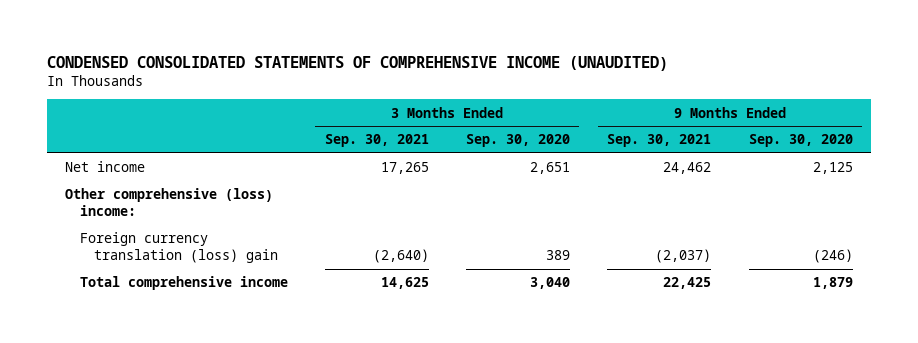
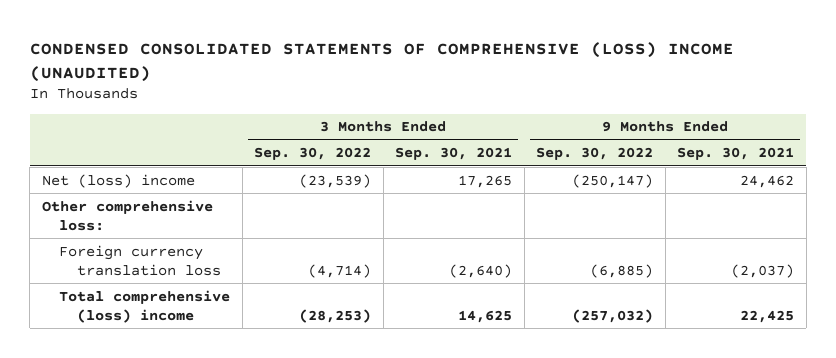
[46,55,668,71] CONDENSED CONSOLIDATED STATEMENTS OF COMPREHENSIVE INCOME (UNAUDITED) -> [29,41,734,82] CONDENSED CONSOLIDATED STATEMENTS OF COMPREHENSIVE (LOSS) INCOME (UNAUDITED)
[466,134,571,148] Sep. 30, 2020 -> none
[748,134,853,148] Sep. 30, 2020 -> none
none -> [254,147,372,161] Sep. 30, 2022
none -> [536,147,654,161] Sep. 30, 2022
[65,161,146,173] Net income -> [41,173,195,188] Net (loss) income
[65,188,274,217] Other comprehensive (loss) income: -> [41,199,213,231] Other comprehensive loss:
[79,232,278,264] Foreign currency translation (loss) gain -> [59,244,221,276] Foreign currency translation loss
[79,276,288,291] Total comprehensive income -> [59,289,231,323] Total comprehensive (loss) income

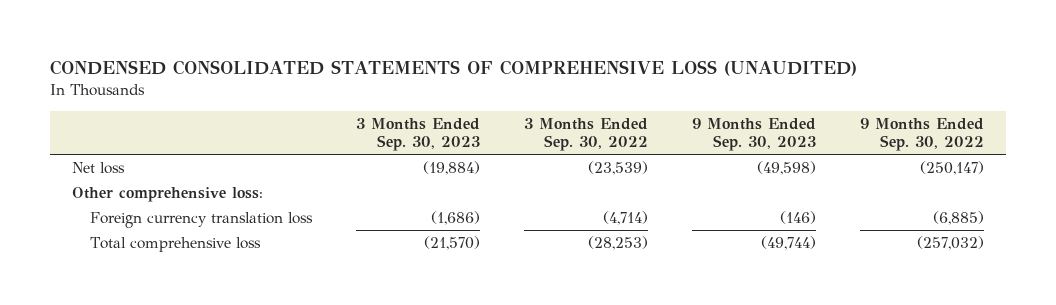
[29,41,734,82] CONDENSED CONSOLIDATED STATEMENTS OF COMPREHENSIVE (LOSS) INCOME (UNAUDITED) -> [50,60,858,77] CONDENSED CONSOLIDATED STATEMENTS OF COMPREHENSIVE LOSS (UNAUDITED)
[395,147,513,161] Sep. 30, 2021 -> none
[677,147,795,161] Sep. 30, 2021 -> none
none -> [356,117,481,152] 3 Months Ended Sep. 30, 2023
none -> [692,117,817,152] 9 Months Ended Sep. 30, 2023
[41,173,195,188] Net (loss) income -> [72,161,126,174] Net loss
[59,289,231,323] Total comprehensive (loss) income -> [90,236,262,252] Total comprehensive loss

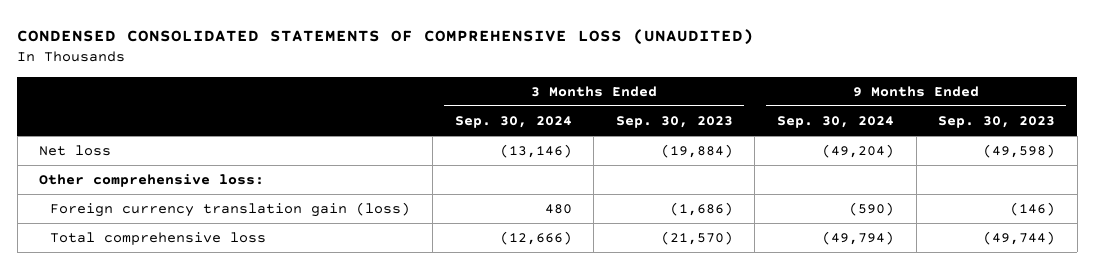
[524,117,649,152] 3 Months Ended Sep. 30, 2022 -> none
[859,117,984,152] 9 Months Ended Sep. 30, 2022 -> none
none -> [454,115,572,128] Sep. 30, 2024
none -> [776,115,894,128] Sep. 30, 2024
[90,211,314,228] Foreign currency translation loss -> [50,202,411,218] Foreign currency translation gain (loss)

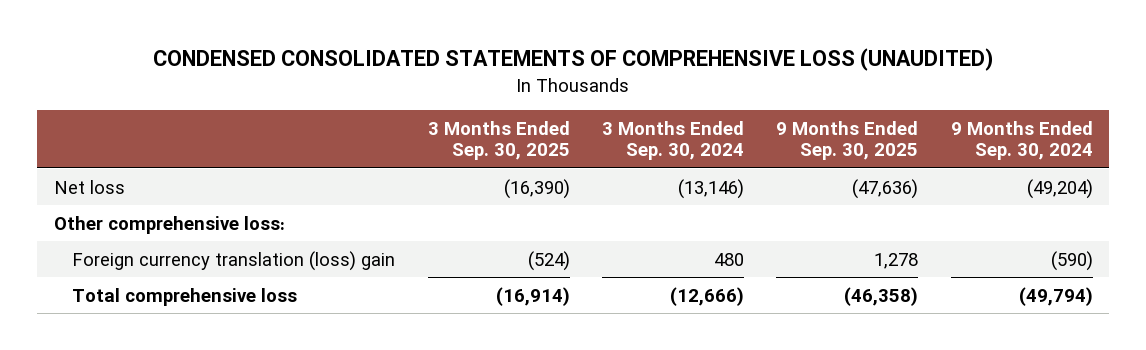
[615,115,733,128] Sep. 30, 2023 -> none
[938,115,1056,128] Sep. 30, 2023 -> none
none -> [427,120,570,161] 3 Months Ended Sep. 30, 2025
none -> [776,120,919,161] 9 Months Ended Sep. 30, 2025
[50,202,411,218] Foreign currency translation gain (loss) -> [72,250,396,271] Foreign currency translation (loss) gain

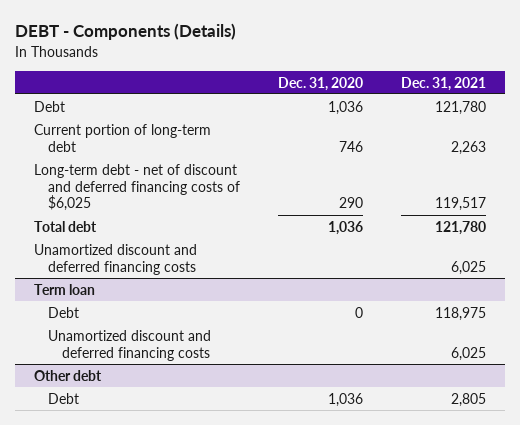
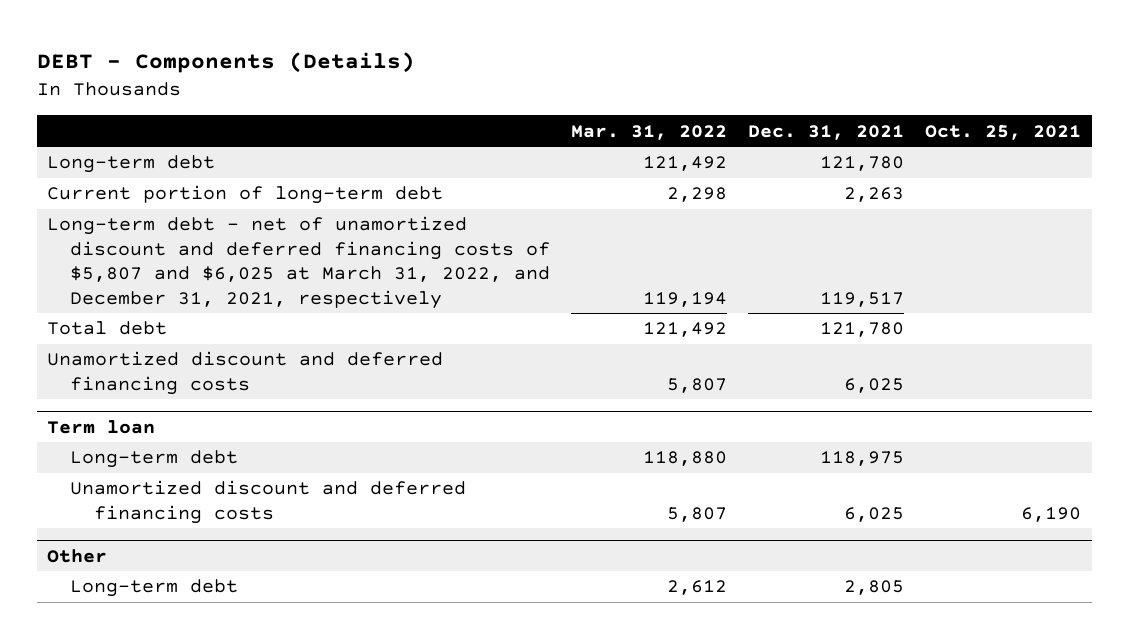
[277,76,363,91] Dec. 31, 2020 -> none
none -> [571,124,728,140] Mar. 31, 2022
none -> [925,124,1082,140] Oct. 25, 2021
[34,100,66,112] Debt -> [47,155,216,174] Long-term debt
[34,163,241,212] Long-term debt - net of discount and deferred financing costs of $6,025 -> [47,216,551,309] Long-term debt - net of unamortized discount and deferred financing costs of $5,807 and $6,025 at March 31, 2022, and December 31, 2021, respectively
[48,306,80,318] Debt -> [70,450,239,469] Long-term debt
[34,369,103,381] Other debt -> [47,548,108,563] Other
[48,392,80,404] Debt -> [70,579,239,598] Long-term debt

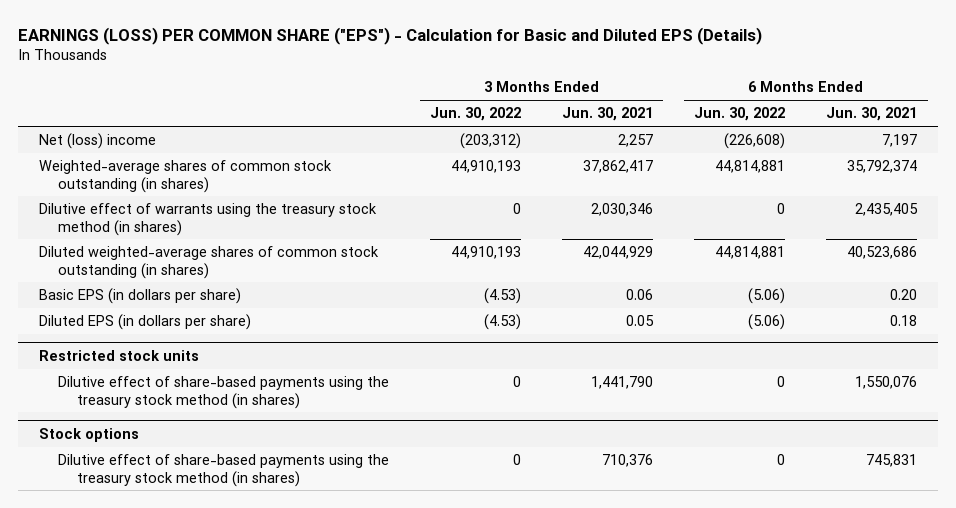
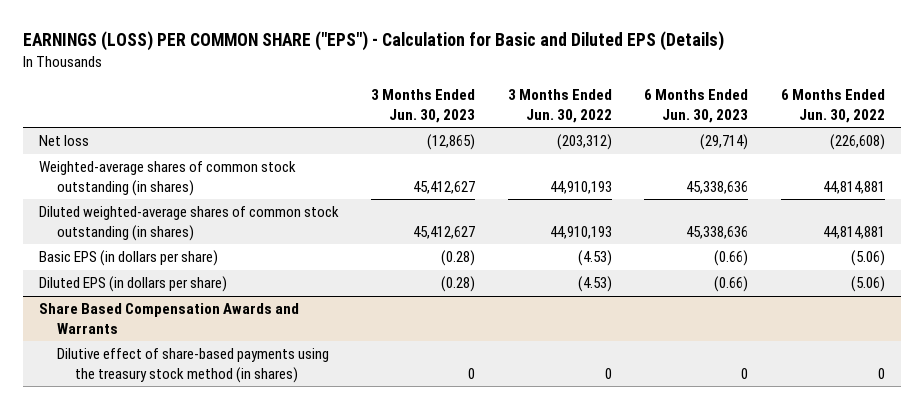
[562,107,654,122] Jun. 30, 2021 -> none
[826,107,918,122] Jun. 30, 2021 -> none
none -> [371,89,476,123] 3 Months Ended Jun. 30, 2023
none -> [644,89,749,123] 6 Months Ended Jun. 30, 2023
[38,133,156,150] Net (loss) income -> [38,135,89,147] Net loss
[38,203,377,236] Dilutive effect of warrants using the treasury stock method (in shares) -> none
[38,349,199,361] Restricted stock units -> none
[57,376,389,409] Dilutive effect of share-based payments using the treasury stock method (in shares) -> none
[38,427,139,442] Stock options -> none
none -> [38,303,299,334] Share Based Compensation Awards and Warrants

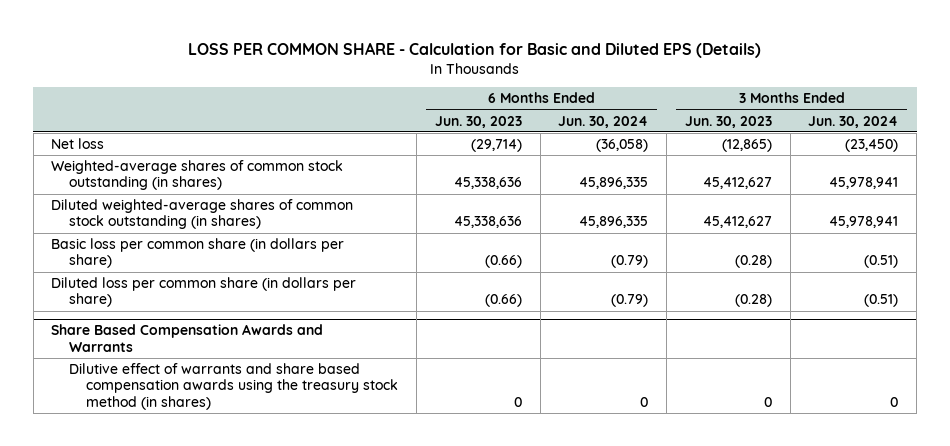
[22,31,724,52] EARNINGS (LOSS) PER COMMON SHARE ("EPS") - Calculation for Basic and Diluted EPS (Details) -> [187,41,761,58] LOSS PER COMMON SHARE - Calculation for Basic and Diluted EPS (Details)
[507,89,612,123] 3 Months Ended Jun. 30, 2022 -> none
[780,89,885,123] 6 Months Ended Jun. 30, 2022 -> none
none -> [558,115,649,128] Jun. 30, 2024
none -> [808,115,899,128] Jun. 30, 2024
[38,250,218,267] Basic EPS (in dollars per share) -> [51,237,345,269] Basic loss per common share (in dollars per share)
[38,276,227,293] Diluted EPS (in dollars per share) -> [51,276,357,308] Diluted loss per common share (in dollars per share)
[57,348,330,383] Dilutive effect of share-based payments using the treasury stock method (in shares) -> [68,362,399,410] Dilutive effect of warrants and share based compensation awards using the treasury stock method (in shares)

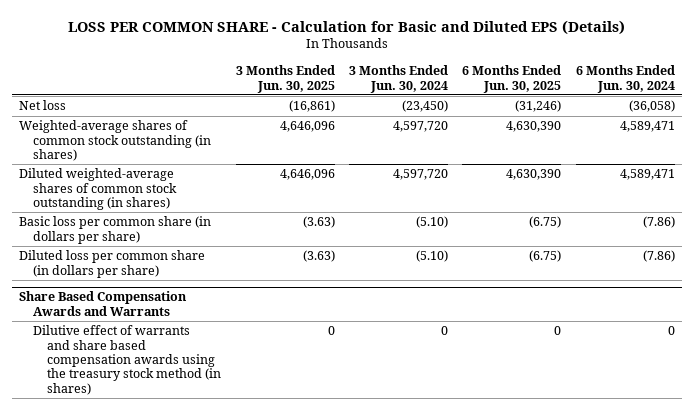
[434,115,522,128] Jun. 30, 2023 -> none
[684,115,772,128] Jun. 30, 2023 -> none
none -> [235,65,335,93] 3 Months Ended Jun. 30, 2025
none -> [462,65,562,93] 6 Months Ended Jun. 30, 2025
[579,177,649,190] 45,896,335 -> [619,121,675,133] 4,589,471
[829,177,899,190] 45,978,941 -> [393,121,449,133] 4,597,720
[579,216,649,229] 45,896,335 -> [619,169,675,181] 4,589,471
[829,216,899,229] 45,978,941 -> [393,169,449,181] 4,597,720
[611,255,649,269] (0.79) -> [642,216,675,229] (7.86)
[864,255,899,269] (0.51) -> [416,216,449,229] (5.10)
[611,294,649,308] (0.79) -> [642,250,675,263] (7.86)
[864,294,899,308] (0.51) -> [416,250,449,263] (5.10)

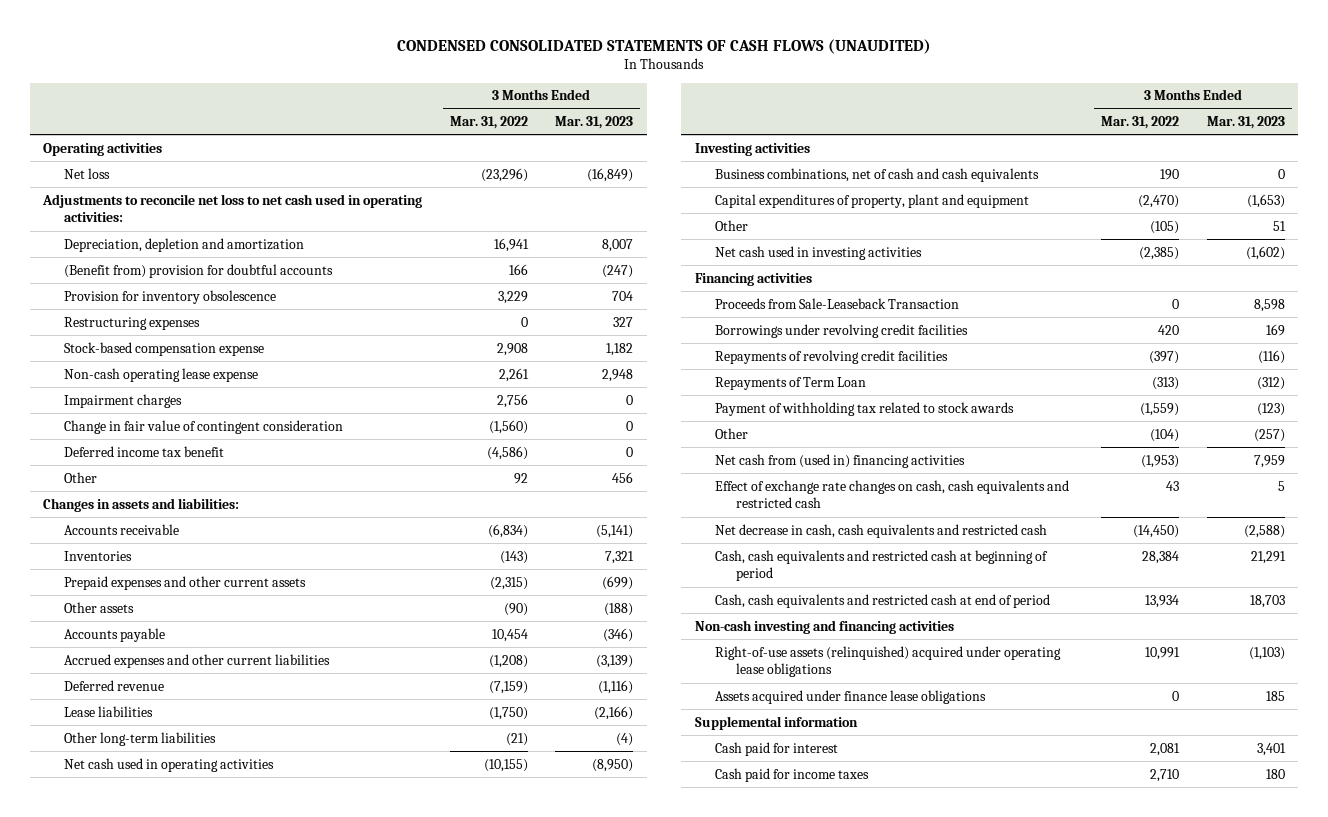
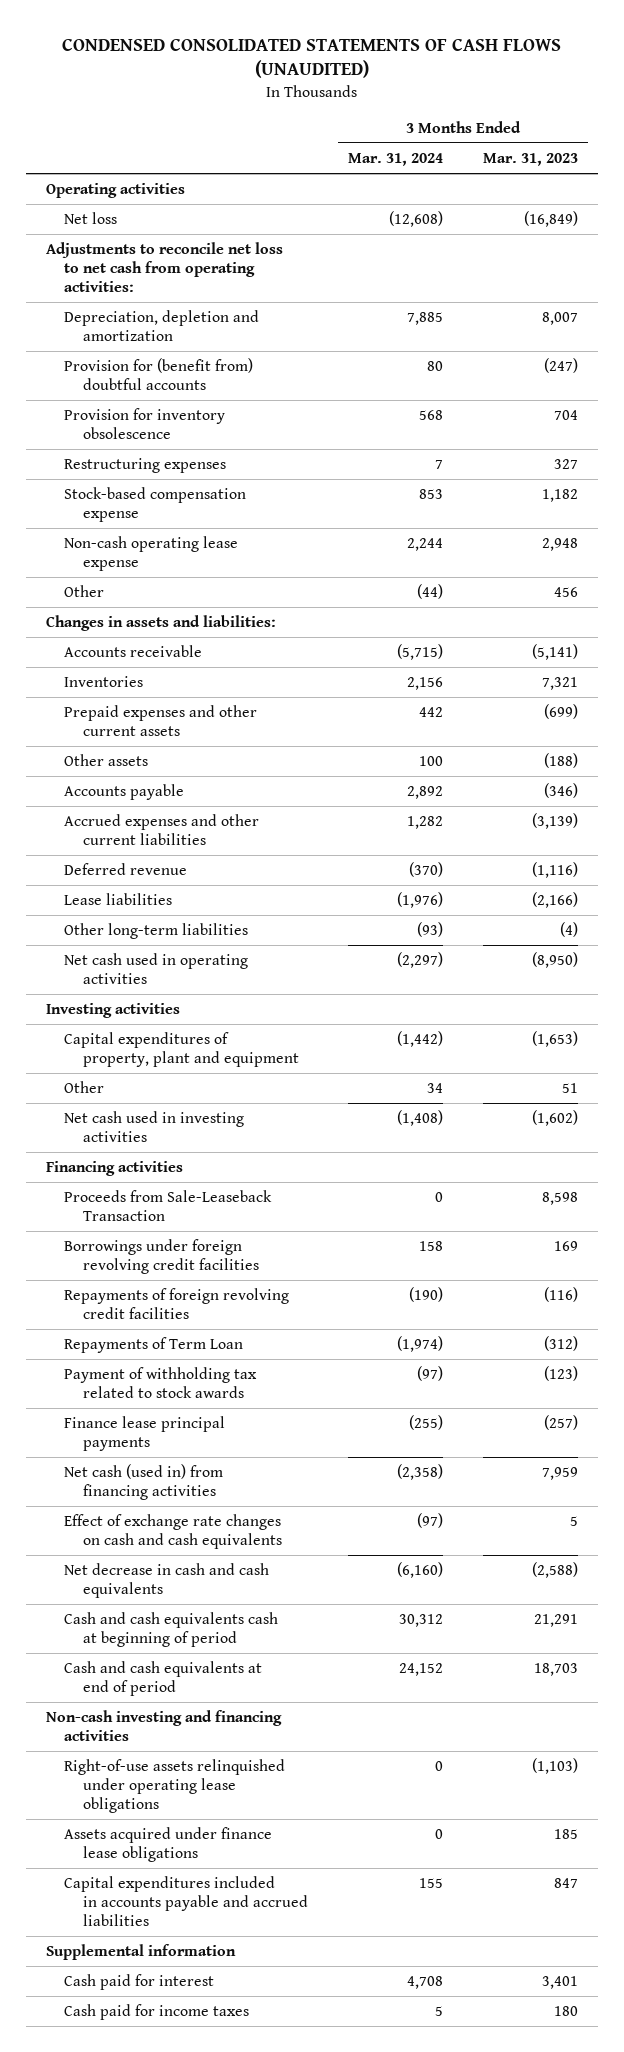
[449,116,528,130] Mar. 31, 2022 -> none
none -> [348,153,444,167] Mar. 31, 2024
[42,193,423,223] Adjustments to reconcile net loss to net cash used in operating activities: -> [45,242,283,293] Adjustments to reconcile net loss to net cash from operating activities:
[63,263,333,278] (Benefit from) provision for doubtful accounts -> [64,358,254,391] Provision for (benefit from) doubtful accounts
[63,393,182,408] Impairment charges -> none
[63,419,343,434] Change in fair value of contingent consideration -> none
[63,445,224,457] Deferred income tax benefit -> none
[715,167,1040,182] Business combinations, net of cash and cash equivalents -> none
[715,323,969,338] Borrowings under revolving credit facilities -> [64,1239,260,1275] Borrowings under foreign revolving credit facilities
[715,349,949,364] Repayments of revolving credit facilities -> [64,1288,290,1320] Repayments of foreign revolving credit facilities
[715,427,749,439] Other -> [64,1416,226,1452] Finance lease principal payments
[715,453,966,468] Net cash from (used in) financing activities -> [64,1464,224,1501] Net cash (used in) from financing activities
[715,479,1070,509] Effect of exchange rate changes on cash, cash equivalents and restricted cash -> [64,1514,283,1550] Effect of exchange rate changes on cash and cash equivalents
[715,523,1048,538] Net decrease in cash, cash equivalents and restricted cash -> [64,1563,270,1599] Net decrease in cash and cash equivalents
[715,549,1049,582] Cash, cash equivalents and restricted cash at beginning of period -> [64,1612,279,1648] Cash and cash equivalents cash at beginning of period
[715,593,1051,608] Cash, cash equivalents and restricted cash at end of period -> [64,1661,263,1697] Cash and cash equivalents at end of period
[715,645,1062,678] Right-of-use assets (relinquished) acquired under operating lease obligations -> [64,1759,286,1814] Right-of-use assets relinquished under operating lease obligations
none -> [64,1876,309,1927] Capital expenditures included in accounts payable and accrued liabilities

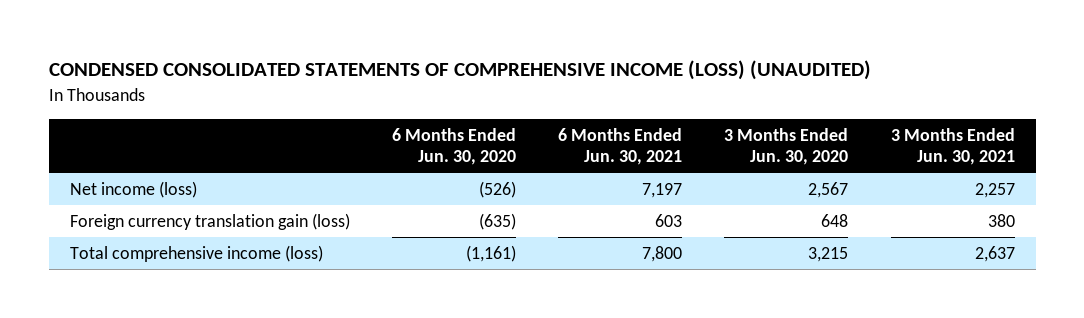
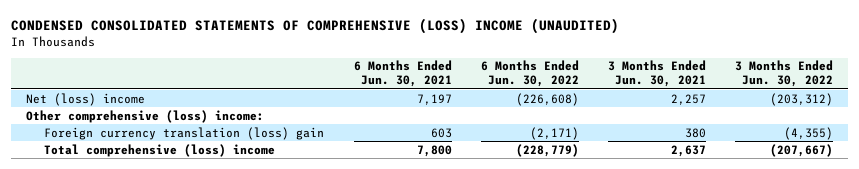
[48,60,871,81] CONDENSED CONSOLIDATED STATEMENTS OF COMPREHENSIVE INCOME (LOSS) (UNAUDITED) -> [11,17,620,34] CONDENSED CONSOLIDATED STATEMENTS OF COMPREHENSIVE (LOSS) INCOME (UNAUDITED)
[391,127,516,166] 6 Months Ended Jun. 30, 2020 -> none
[724,127,849,166] 3 Months Ended Jun. 30, 2020 -> none
none -> [480,60,579,88] 6 Months Ended Jun. 30, 2022
none -> [735,60,834,88] 3 Months Ended Jun. 30, 2022
[69,180,197,198] Net income (loss) -> [25,92,145,106] Net (loss) income
none -> [25,109,264,123] Other comprehensive (loss) income:
[69,212,350,230] Foreign currency translation gain (loss) -> [44,126,325,140] Foreign currency translation (loss) gain
[69,244,323,262] Total comprehensive income (loss) -> [44,143,276,157] Total comprehensive (loss) income

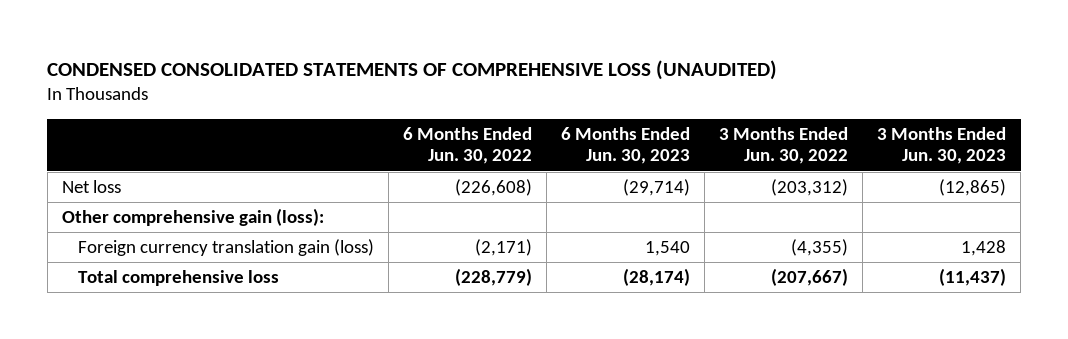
[11,17,620,34] CONDENSED CONSOLIDATED STATEMENTS OF COMPREHENSIVE (LOSS) INCOME (UNAUDITED) -> [47,59,778,80] CONDENSED CONSOLIDATED STATEMENTS OF COMPREHENSIVE LOSS (UNAUDITED)
[353,60,452,88] 6 Months Ended Jun. 30, 2021 -> none
[608,60,707,88] 3 Months Ended Jun. 30, 2021 -> none
none -> [561,126,691,165] 6 Months Ended Jun. 30, 2023
none -> [877,126,1007,165] 3 Months Ended Jun. 30, 2023
[25,92,145,106] Net (loss) income -> [61,180,121,194] Net loss
[25,109,264,123] Other comprehensive (loss) income: -> [61,208,324,227] Other comprehensive gain (loss):
[44,126,325,140] Foreign currency translation (loss) gain -> [78,239,375,257] Foreign currency translation gain (loss)
[44,143,276,157] Total comprehensive (loss) income -> [78,270,280,287] Total comprehensive loss

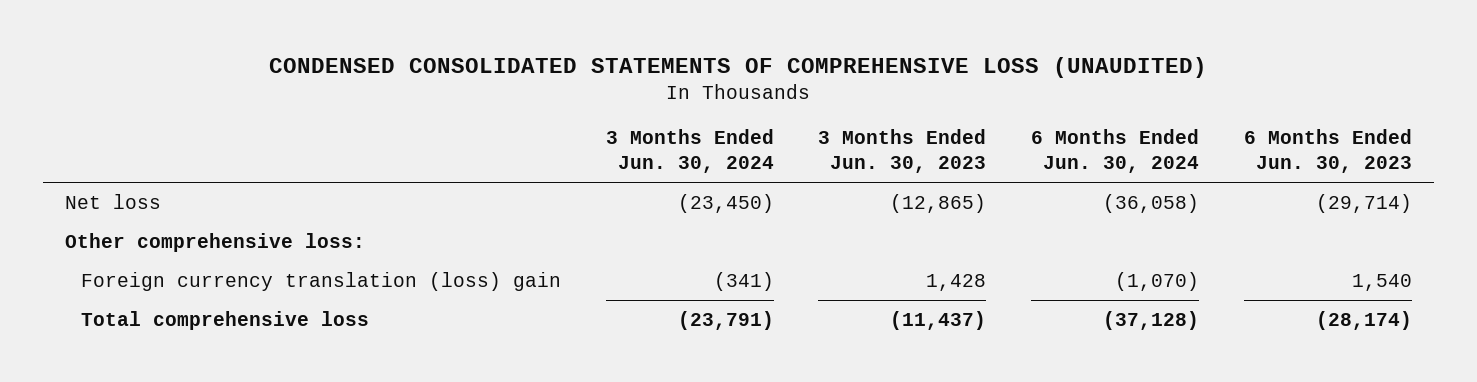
[403,126,533,165] 6 Months Ended Jun. 30, 2022 -> none
[719,126,849,165] 3 Months Ended Jun. 30, 2022 -> none
none -> [605,129,774,174] 3 Months Ended Jun. 30, 2024
none -> [1030,129,1199,174] 6 Months Ended Jun. 30, 2024
[61,208,324,227] Other comprehensive gain (loss): -> [64,232,365,252] Other comprehensive loss:
[78,239,375,257] Foreign currency translation gain (loss) -> [81,271,562,291] Foreign currency translation (loss) gain

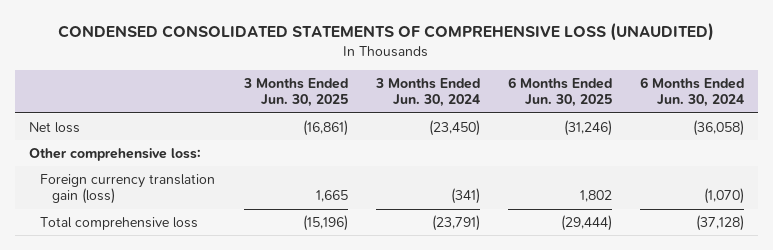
[818,129,987,174] 3 Months Ended Jun. 30, 2023 -> none
[1243,129,1412,174] 6 Months Ended Jun. 30, 2023 -> none
none -> [242,77,348,108] 3 Months Ended Jun. 30, 2025
none -> [507,76,612,108] 6 Months Ended Jun. 30, 2025
[81,271,562,291] Foreign currency translation (loss) gain -> [40,173,216,205] Foreign currency translation gain (loss)

